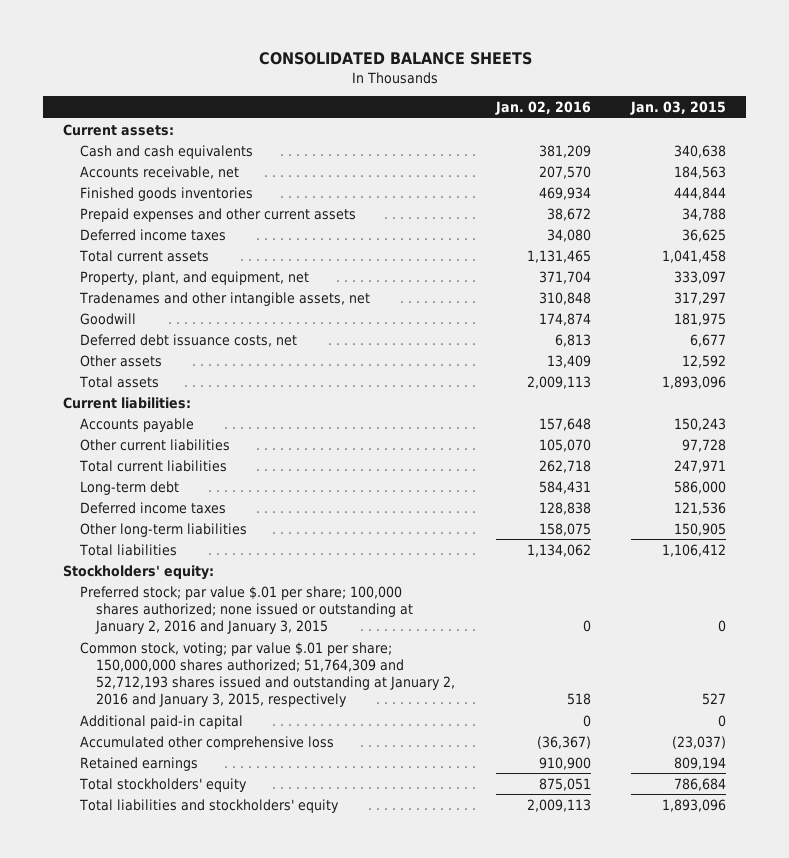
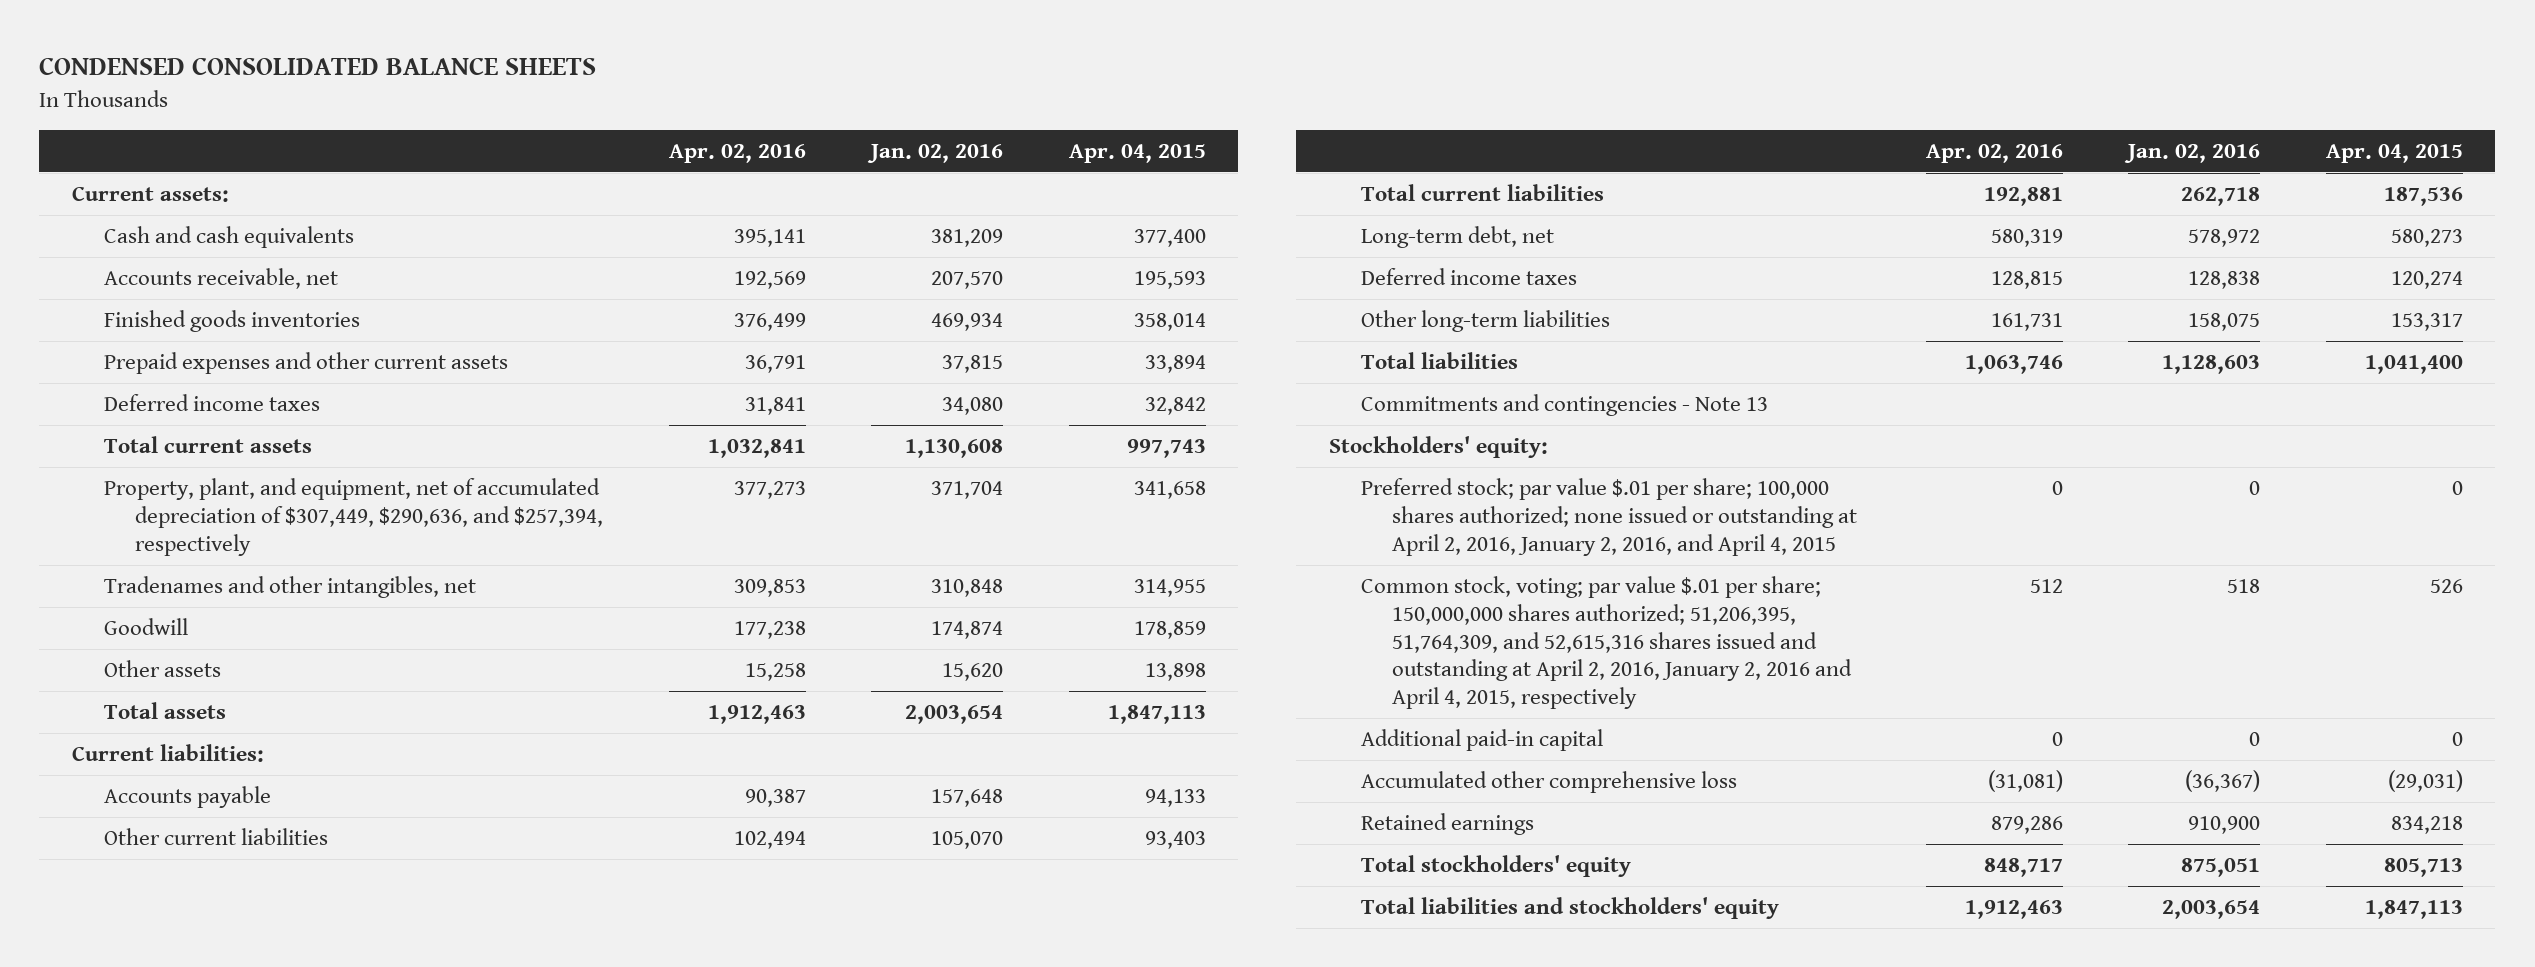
[258,52,532,66] CONSOLIDATED BALANCE SHEETS -> [39,57,597,76] CONDENSED CONSOLIDATED BALANCE SHEETS
[629,100,726,115] Jan. 03, 2015 -> none
none -> [668,143,806,163] Apr. 02, 2016
none -> [1068,143,1206,163] Apr. 04, 2015
[546,207,591,221] 38,672 -> [942,355,1004,374] 37,815
[526,249,591,263] 1,131,465 -> [905,439,1004,459] 1,130,608
[79,270,309,285] Property, plant, and equipment, net -> [103,478,604,556] Property, plant, and equipment, net of accumulated depreciation of $307,449, $290,636, and $257,394, respectively
[78,291,370,306] Tradenames and other intangible assets, net -> [103,576,476,599] Tradenames and other intangibles, net
[79,333,297,347] Deferred debt issuance costs, net -> none
[546,354,591,368] 13,409 -> [942,663,1004,682] 15,620
[526,375,591,389] 2,009,113 -> [905,705,1004,725] 2,003,654
[79,480,179,495] Long-term debt -> [1360,226,1554,249] Long-term debt, net
[538,480,591,494] 584,431 -> [2188,229,2261,248] 578,972
[526,543,591,557] 1,134,062 -> [2162,355,2261,375] 1,128,603
none -> [1360,394,1768,417] Commitments and contingencies - Note 13
[79,585,414,634] Preferred stock; par value $.01 per share; 100,000 shares authorized; none issued or outstanding at January 2, 2016 and January 3, 2015 -> [1360,478,1858,556] Preferred stock; par value $.01 per share; 100,000 shares authorized; none issued or outstanding at April 2, 2016, January 2, 2016, and April 4, 2015
[79,641,456,708] Common stock, voting; par value $.01 per share; 150,000,000 shares authorized; 51,764,309 and 52,712,193 shares issued and outstanding at January 2, 2016 and January 3, 2015, respectively -> [1360,576,1853,710] Common stock, voting; par value $.01 per share; 150,000,000 shares authorized; 51,206,395, 51,764,309, and 52,615,316 shares issued and outstanding at April 2, 2016, January 2, 2016 and April 4, 2015, respectively
[526,798,591,812] 2,009,113 -> [2162,900,2261,920] 2,003,654

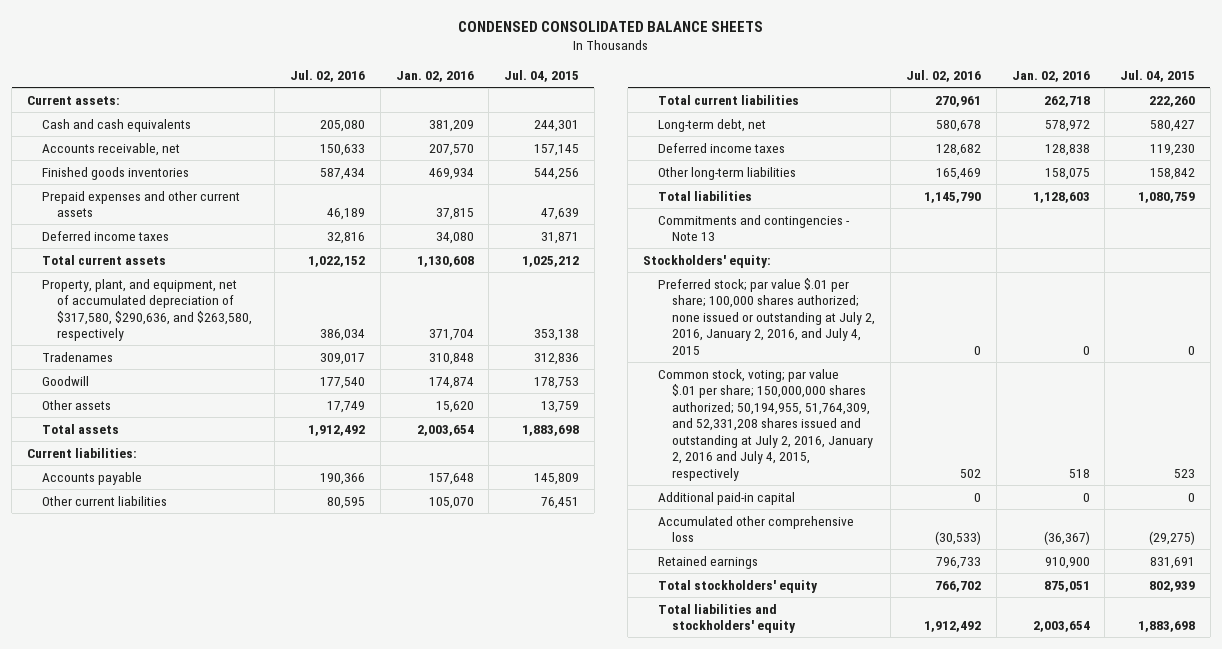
[668,143,806,163] Apr. 02, 2016 -> none
[1068,143,1206,163] Apr. 04, 2015 -> none
none -> [290,70,366,83] Jul. 02, 2016
none -> [504,70,580,83] Jul. 04, 2015
[103,478,604,556] Property, plant, and equipment, net of accumulated depreciation of $307,449, $290,636, and $257,394, respectively -> [41,278,252,342] Property, plant, and equipment, net of accumulated depreciation of $317,580, $290,636, and $263,580, respectively
[103,576,476,599] Tradenames and other intangibles, net -> [41,351,113,362] Tradenames
[1360,478,1858,556] Preferred stock; par value $.01 per share; 100,000 shares authorized; none issued or outstanding at April 2, 2016, January 2, 2016, and April 4, 2015 -> [657,277,876,355] Preferred stock; par value $.01 per share; 100,000 shares authorized; none issued or outstanding at July 2, 2016, January 2, 2016, and July 4, 2015
[1360,576,1853,710] Common stock, voting; par value $.01 per share; 150,000,000 shares authorized; 51,206,395, 51,764,309, and 52,615,316 shares issued and outstanding at April 2, 2016, January 2, 2016 and April 4, 2015, respectively -> [657,368,874,481] Common stock, voting; par value $.01 per share; 150,000,000 shares authorized; 50,194,955, 51,764,309, and 52,331,208 shares issued and outstanding at July 2, 2016, January 2, 2016 and July 4, 2015, respectively

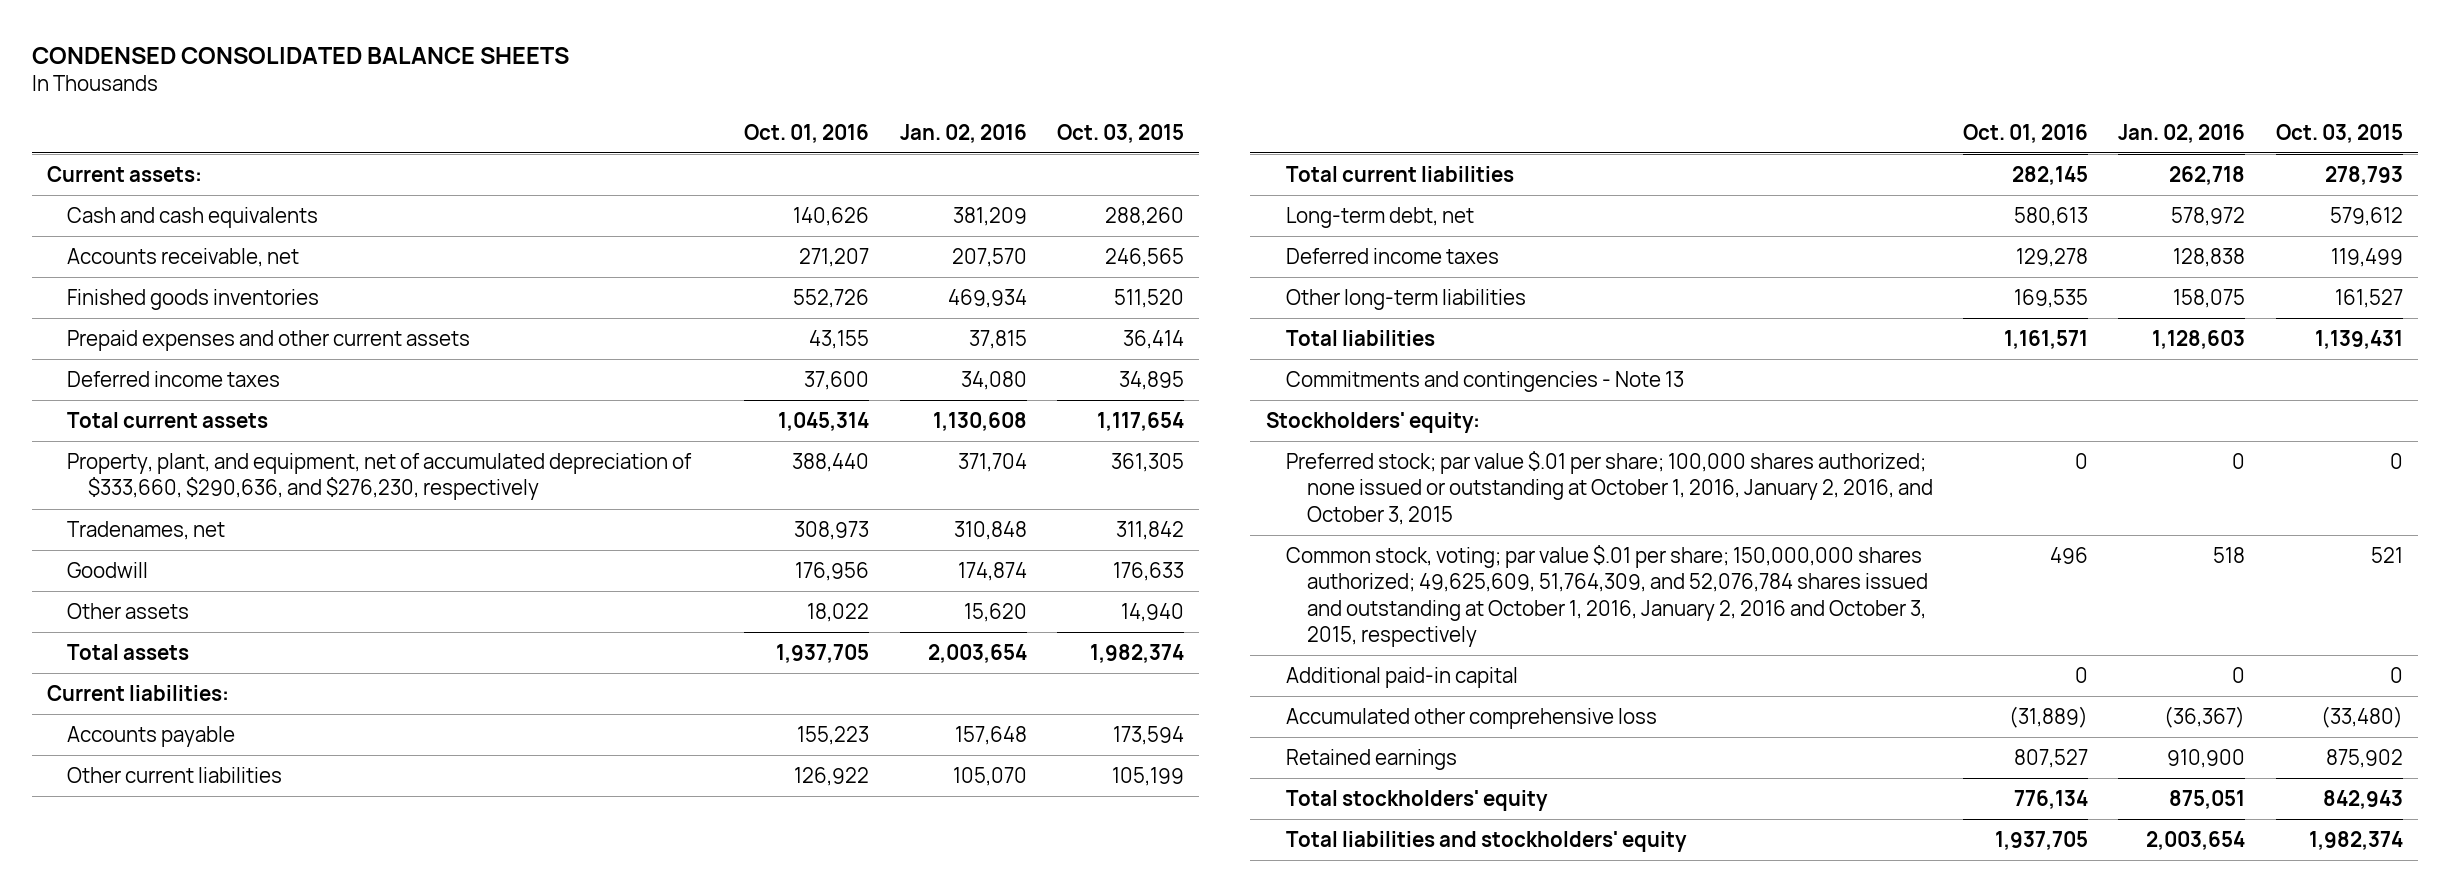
[290,70,366,83] Jul. 02, 2016 -> none
[504,70,580,83] Jul. 04, 2015 -> none
none -> [744,123,870,143] Oct. 01, 2016
none -> [1057,123,1185,143] Oct. 03, 2015
[41,278,252,342] Property, plant, and equipment, net of accumulated depreciation of $317,580, $290,636, and $263,580, respectively -> [67,453,693,501] Property, plant, and equipment, net of accumulated depreciation of $333,660, $290,636, and $276,230, respectively
[41,351,113,362] Tradenames -> [67,521,226,541] Tradenames, net
[657,277,876,355] Preferred stock; par value $.01 per share; 100,000 shares authorized; none issued or outstanding at July 2, 2016, January 2, 2016, and July 4, 2015 -> [1286,451,1933,525] Preferred stock; par value $.01 per share; 100,000 shares authorized; none issued or outstanding at October 1, 2016, January 2, 2016, and October 3, 2015
[657,368,874,481] Common stock, voting; par value $.01 per share; 150,000,000 shares authorized; 50,194,955, 51,764,309, and 52,331,208 shares issued and outstanding at July 2, 2016, January 2, 2016 and July 4, 2015, respectively -> [1286,545,1928,648] Common stock, voting; par value $.01 per share; 150,000,000 shares authorized; 49,625,609, 51,764,309, and 52,076,784 shares issued and outstanding at October 1, 2016, January 2, 2016 and October 3, 2015, respectively

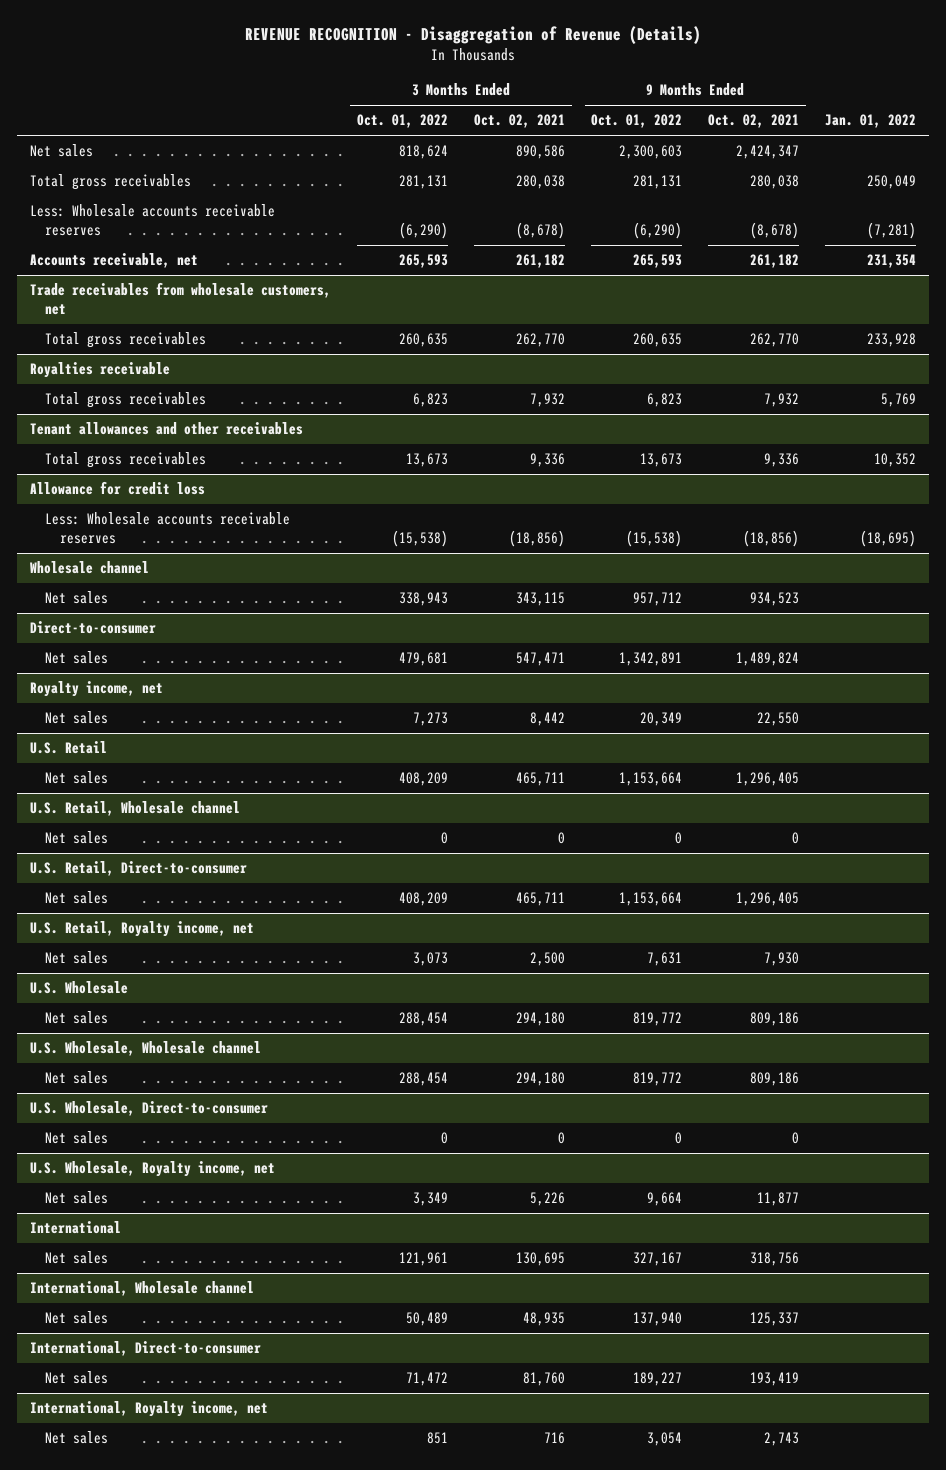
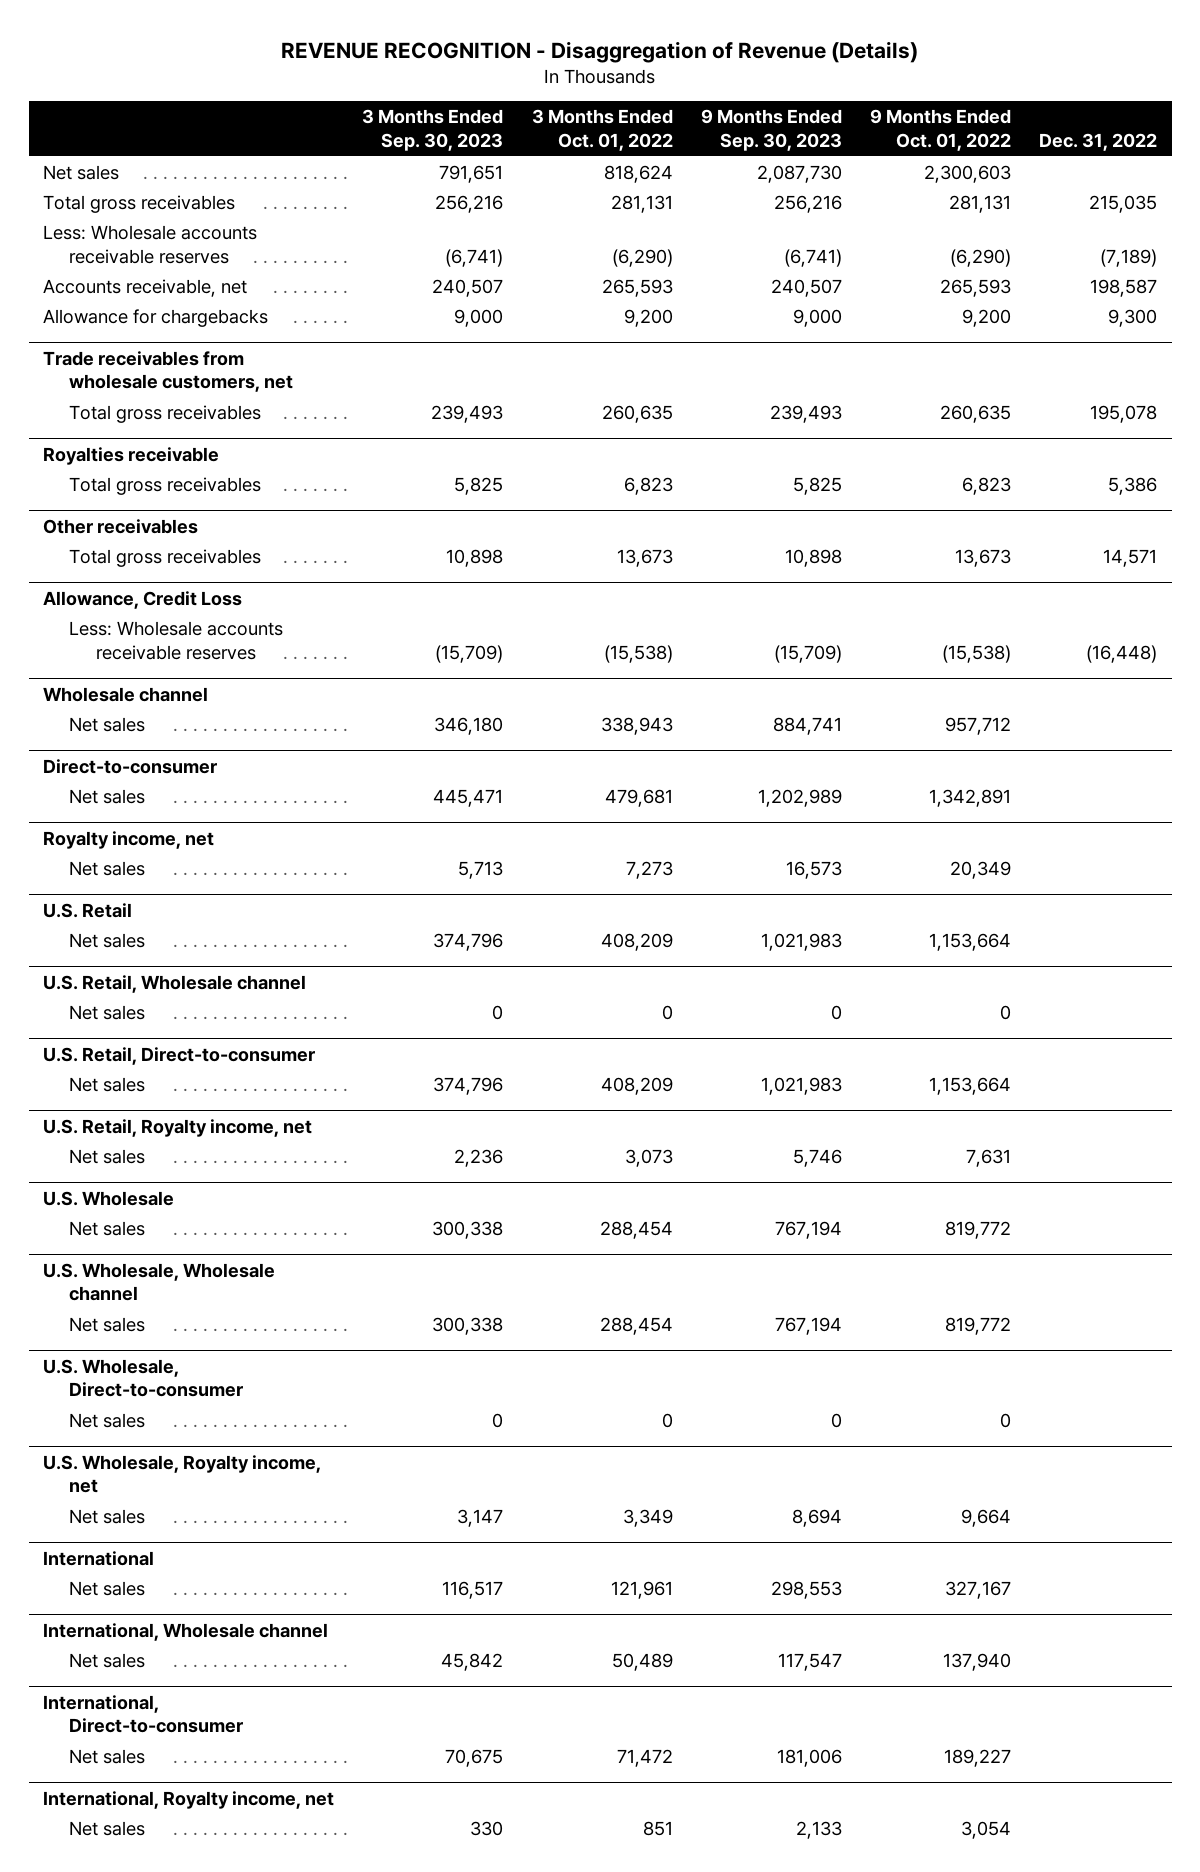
[474,114,566,129] Oct. 02, 2021 -> none
[708,114,800,129] Oct. 02, 2021 -> none
[825,114,917,129] Jan. 01, 2022 -> none
none -> [362,109,504,151] 3 Months Ended Sep. 30, 2023
none -> [700,109,842,151] 9 Months Ended Sep. 30, 2023
none -> [1039,132,1158,151] Dec. 31, 2022
none -> [43,308,269,327] Allowance for chargebacks
[29,422,303,436] Tenant allowances and other receivables -> none
none -> [43,518,199,534] Other receivables
[29,481,205,496] Allowance for credit loss -> [43,590,243,609] Allowance, Credit Loss

